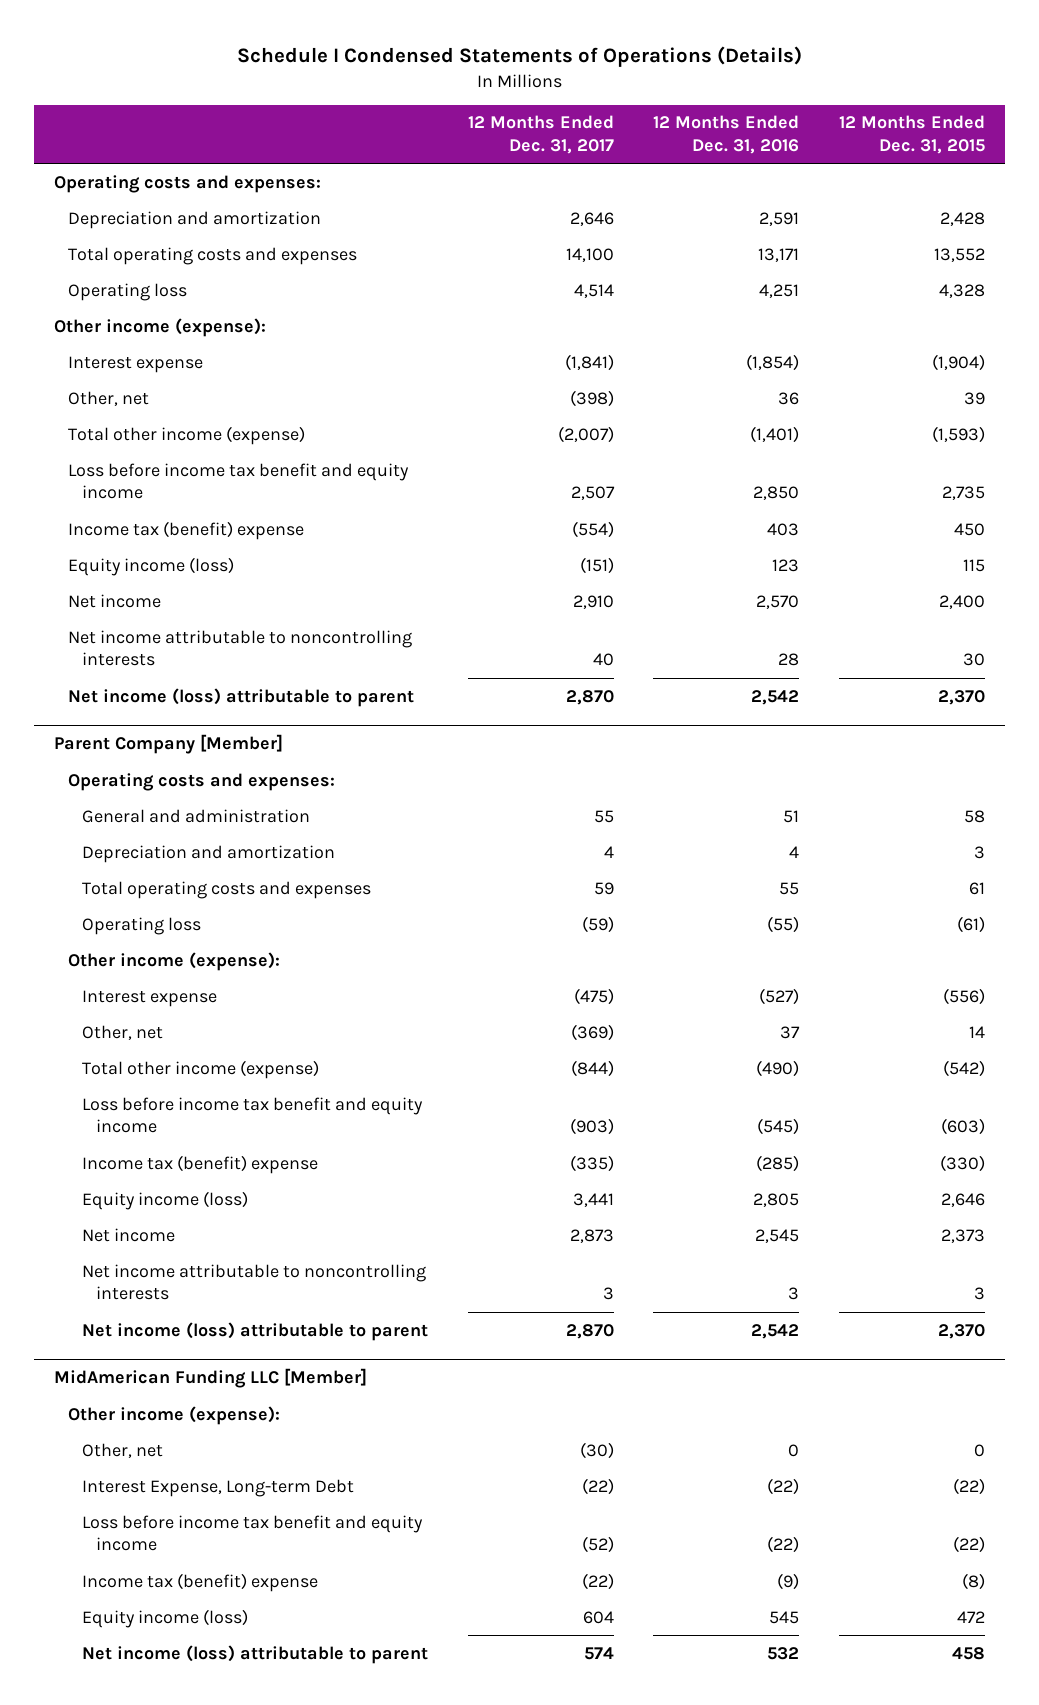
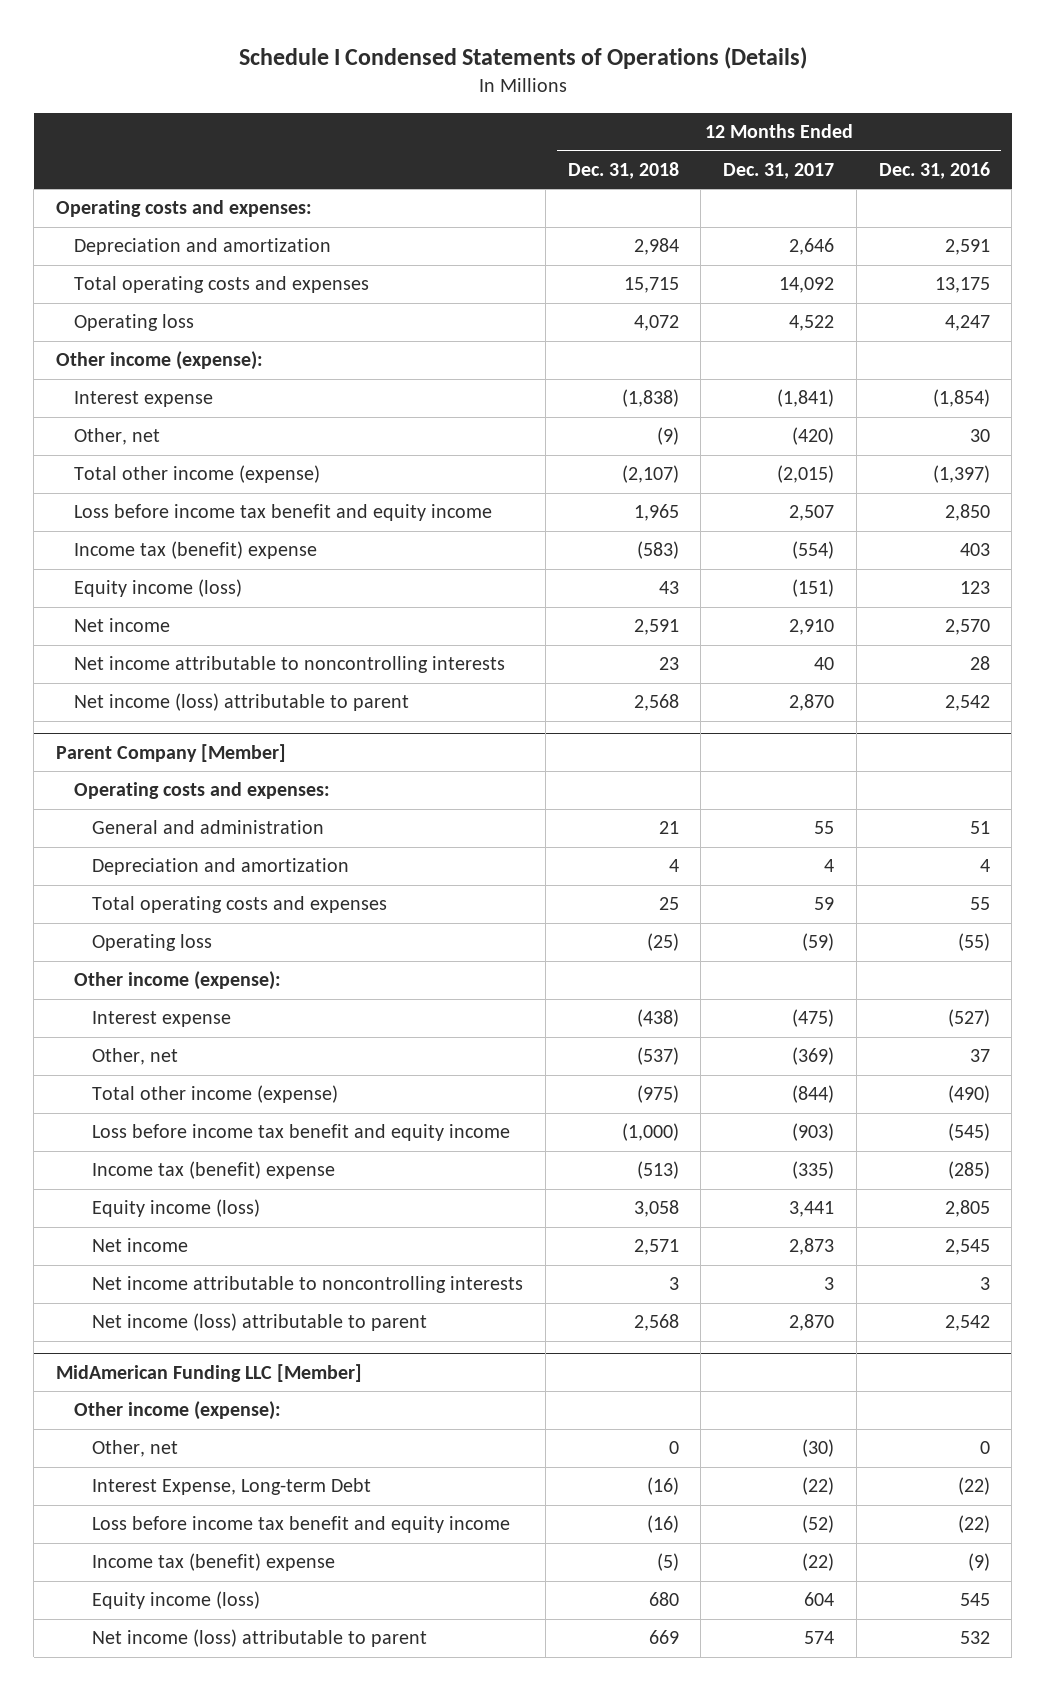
[839,115,986,154] 12 Months Ended Dec. 31, 2015 -> none
none -> [567,161,679,179] Dec. 31, 2018
[565,247,614,262] 14,100 -> [779,277,835,294] 14,092
[758,247,800,262] 13,171 -> [934,277,990,294] 13,175
[573,283,614,298] 4,514 -> [789,315,835,332] 4,522
[759,283,800,298] 4,251 -> [944,315,990,332] 4,247
[569,389,614,407] (398) -> [792,427,835,446] (420)
[778,391,800,405] 36 -> [969,429,990,443] 30
[557,425,614,443] (2,007) -> [777,465,835,484] (2,015)
[750,425,800,443] (1,401) -> [932,465,990,484] (1,397)

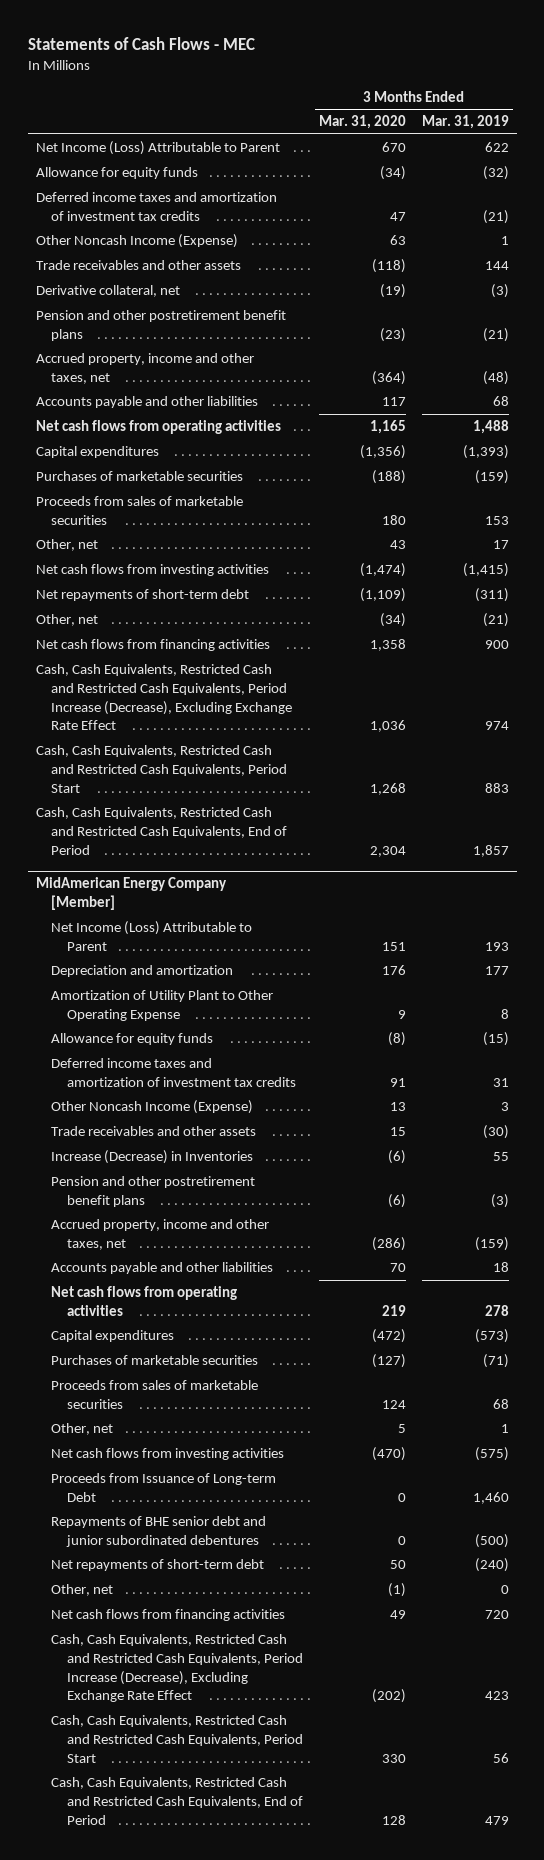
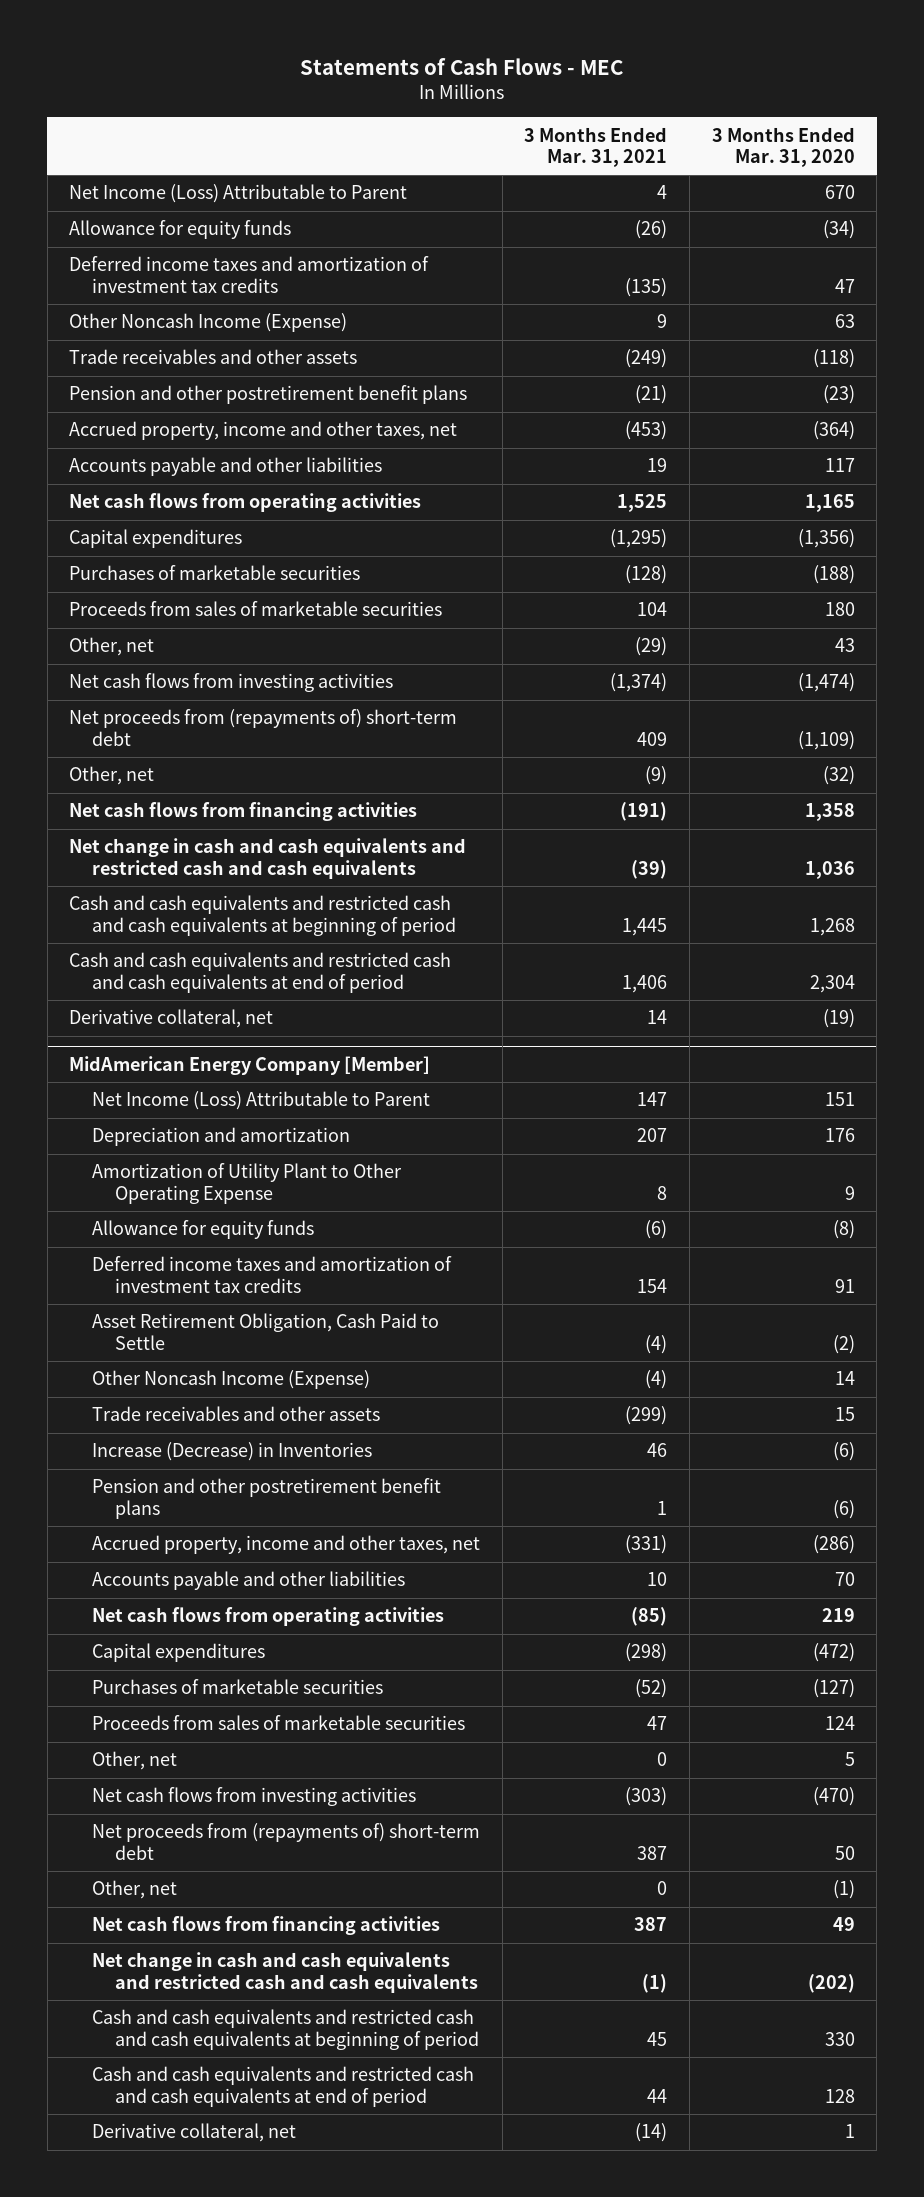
[421,115,509,130] Mar. 31, 2019 -> none
none -> [524,126,668,168] 3 Months Ended Mar. 31, 2021
[35,589,249,602] Net repayments of short-term debt -> [69,709,458,746] Net proceeds from (repayments of) short-term debt
[379,613,406,628] (34) -> [822,766,855,786] (32)
[35,664,293,731] Cash, Cash Equivalents, Restricted Cash and Restricted Cash Equivalents, Period Increase (Decrease), Excluding Exchange Rate Effect -> [69,838,467,879] Net change in cash and cash equivalents and restricted cash and cash equivalents
[35,745,288,793] Cash, Cash Equivalents, Restricted Cash and Restricted Cash Equivalents, Period Start -> [69,895,457,936] Cash and cash equivalents and restricted cash and cash equivalents at beginning of period
[35,807,288,855] Cash, Cash Equivalents, Restricted Cash and Restricted Cash Equivalents, End of Period -> [69,952,452,993] Cash and cash equivalents and restricted cash and cash equivalents at end of period
[35,285,180,298] Derivative collateral, net -> [69,1009,274,1029] Derivative collateral, net
none -> [92,1313,440,1350] Asset Retirement Obligation, Cash Paid to Settle
[389,1102,406,1112] 13 -> [834,1371,855,1386] 14
[51,1473,277,1502] Proceeds from Issuance of Long-term Debt -> none
[51,1516,267,1547] Repayments of BHE senior debt and junior subordinated debentures -> none
[51,1559,265,1572] Net repayments of short-term debt -> [92,1823,481,1860] Net proceeds from (repayments of) short-term debt
[51,1634,304,1703] Cash, Cash Equivalents, Restricted Cash and Restricted Cash Equivalents, Period Increase (Decrease), Excluding Exchange Rate Effect -> [92,1952,479,1993] Net change in cash and cash equivalents and restricted cash and cash equivalents
[51,1715,304,1763] Cash, Cash Equivalents, Restricted Cash and Restricted Cash Equivalents, Period Start -> [92,2009,480,2050] Cash and cash equivalents and restricted cash and cash equivalents at beginning of period
[51,1777,304,1825] Cash, Cash Equivalents, Restricted Cash and Restricted Cash Equivalents, End of Period -> [92,2066,475,2107] Cash and cash equivalents and restricted cash and cash equivalents at end of period
none -> [92,2123,297,2143] Derivative collateral, net

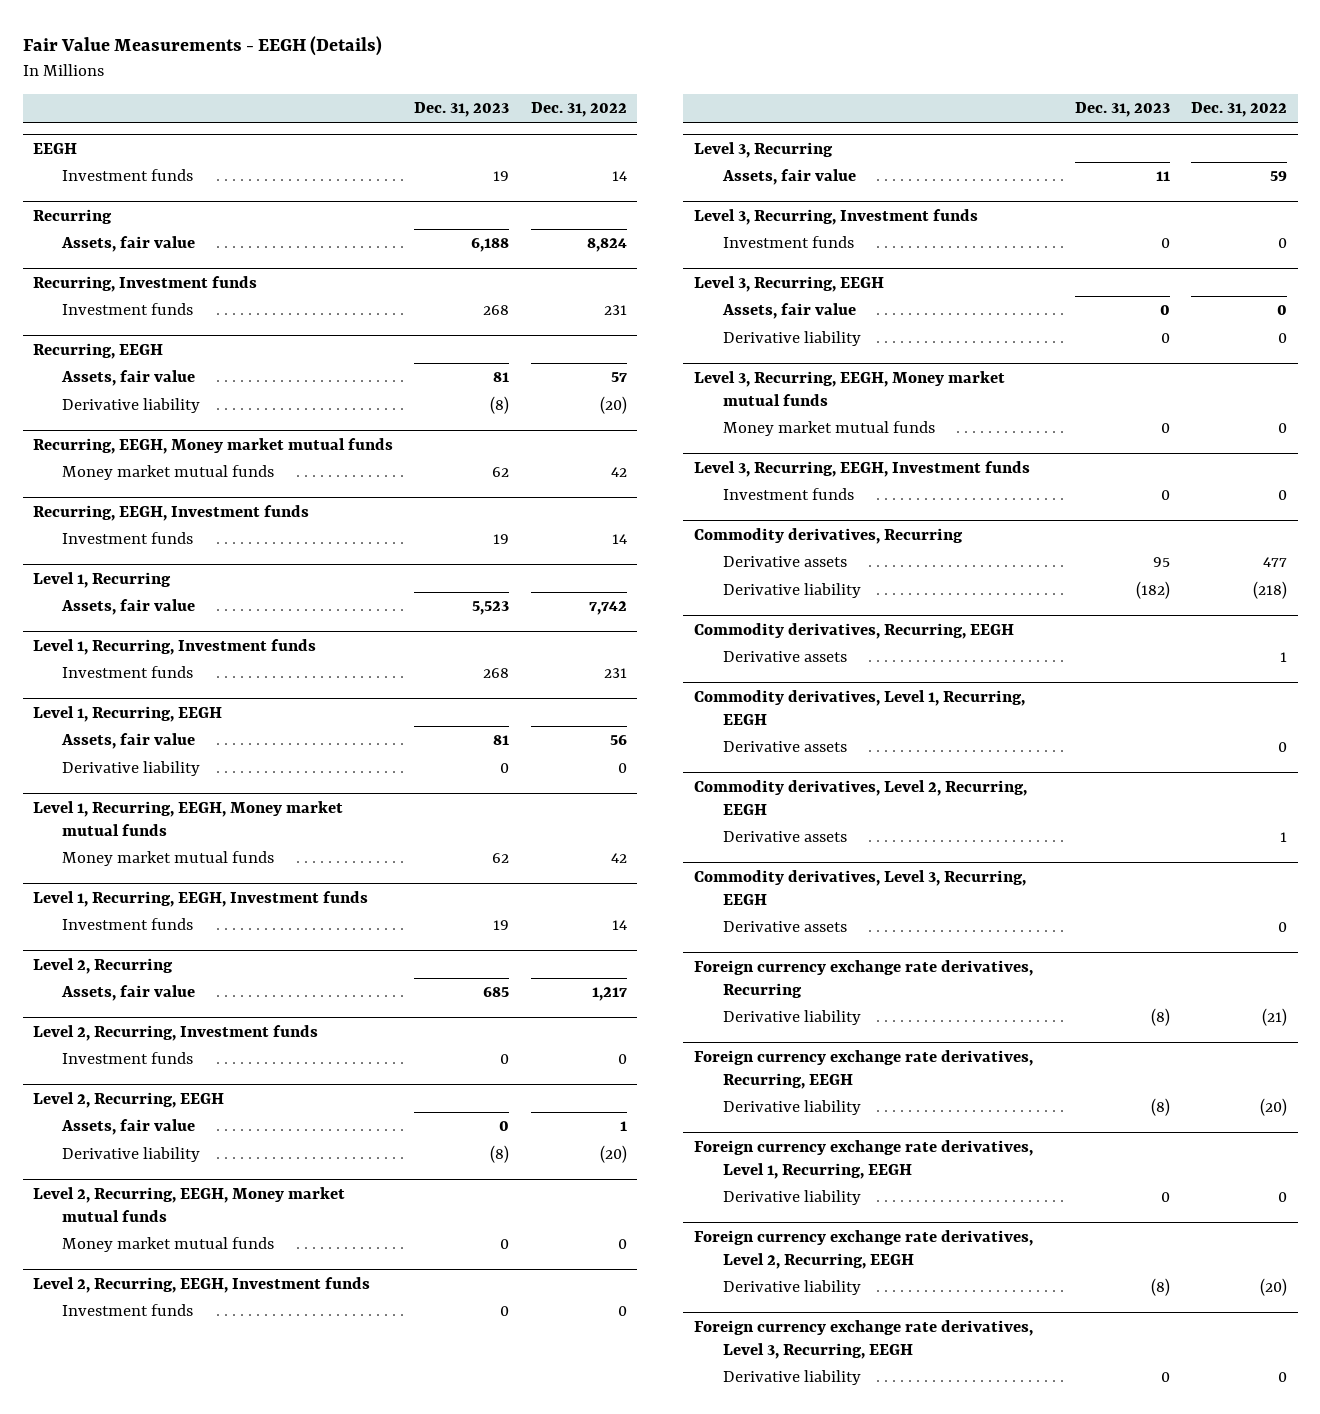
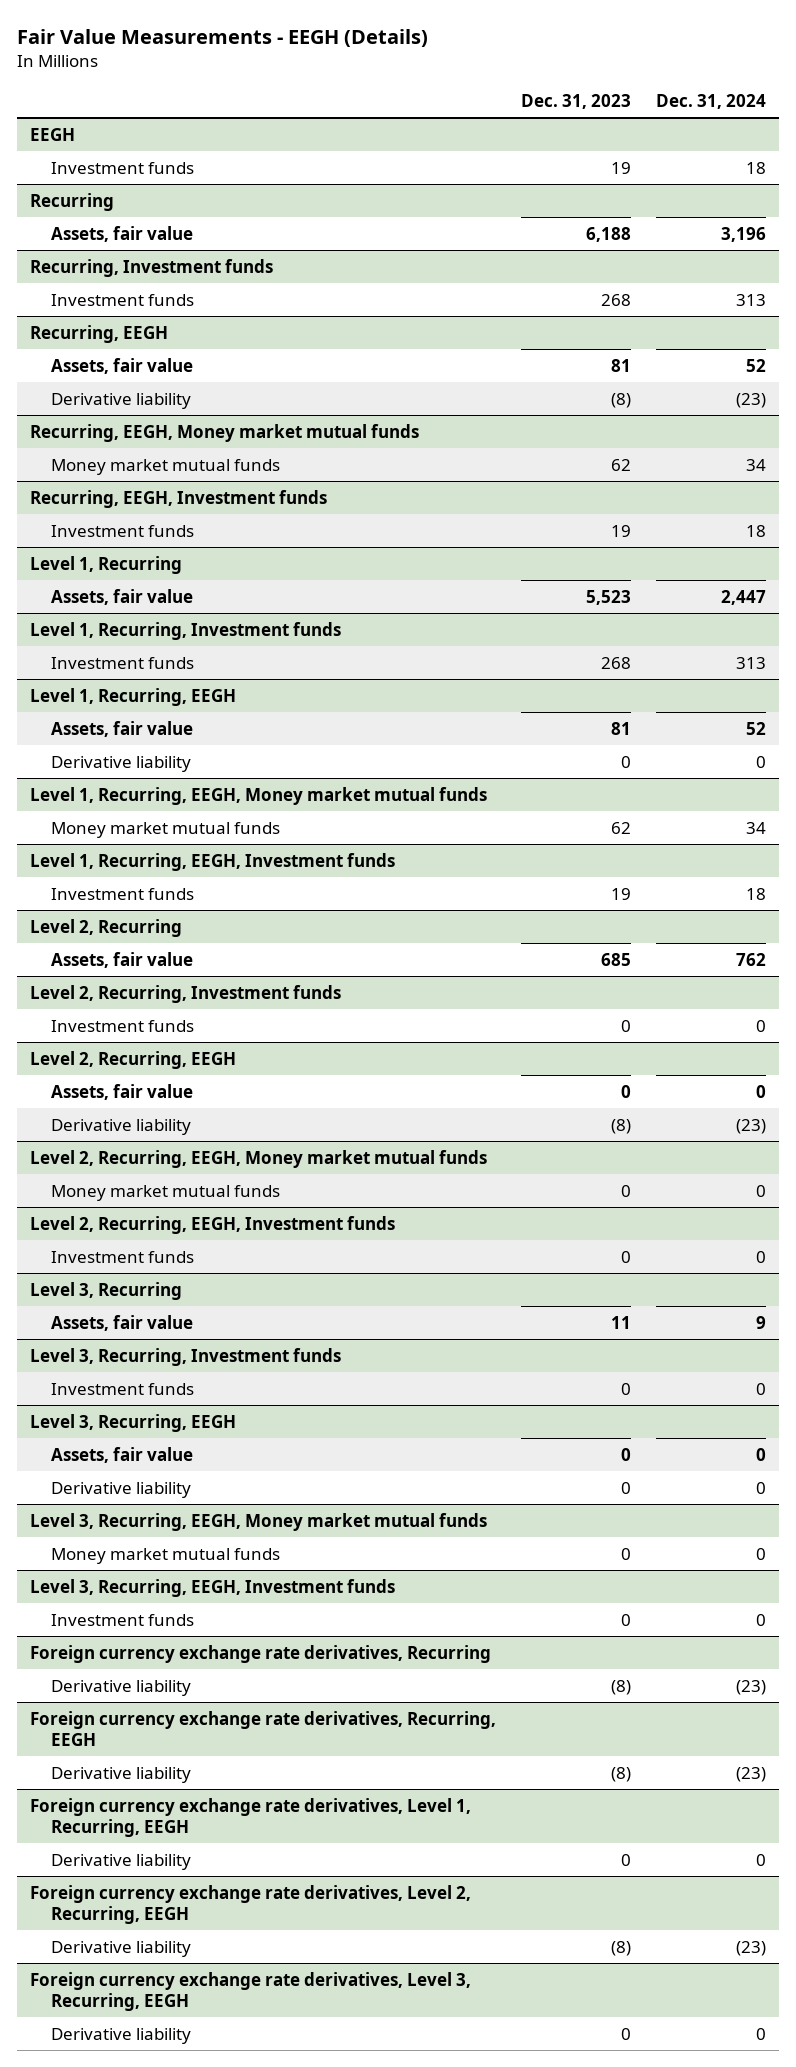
[530,102,627,118] Dec. 31, 2022 -> none
none -> [656,93,767,109] Dec. 31, 2024
[693,527,963,544] Commodity derivatives, Recurring -> none
[722,556,847,568] Derivative assets -> none
[722,583,861,599] Derivative liability -> none
[693,622,1014,639] Commodity derivatives, Recurring, EEGH -> none
[722,651,847,663] Derivative assets -> none
[693,689,1025,725] Commodity derivatives, Level 1, Recurring, EEGH -> none
[722,741,847,753] Derivative assets -> none
[693,779,1027,815] Commodity derivatives, Level 2, Recurring, EEGH -> none
[722,831,847,843] Derivative assets -> none
[693,869,1026,905] Commodity derivatives, Level 3, Recurring, EEGH -> none
[722,921,847,933] Derivative assets -> none

